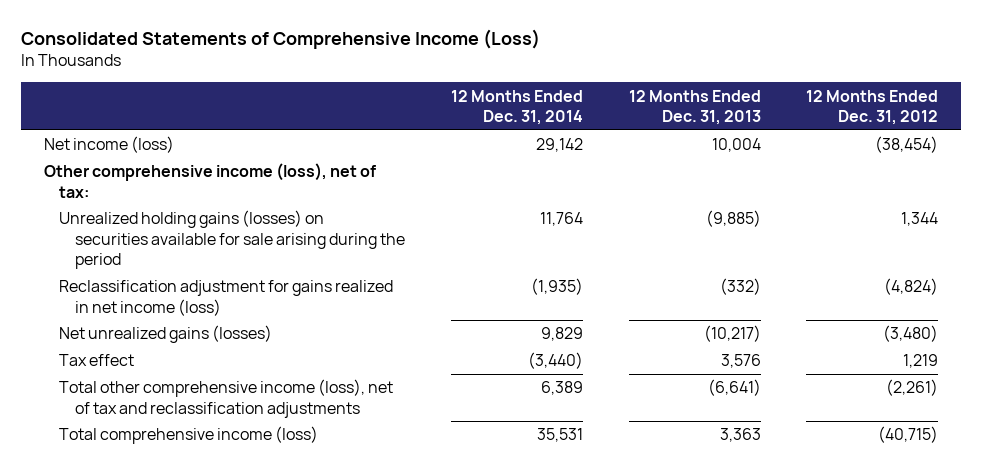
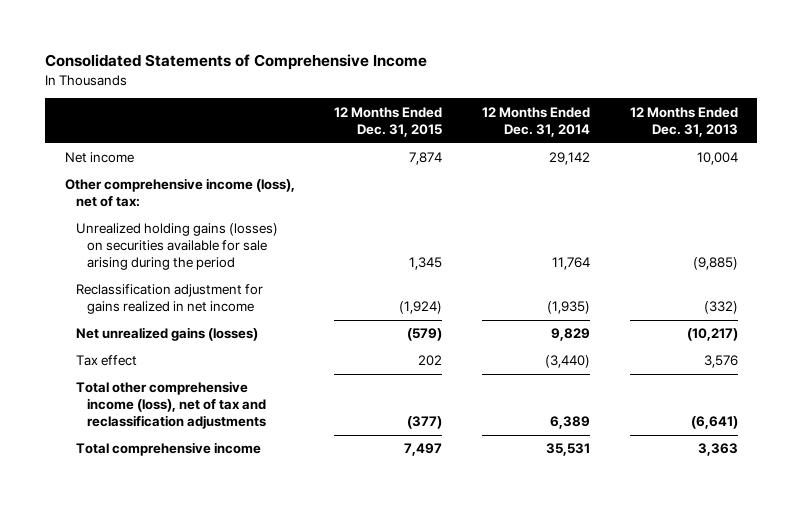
[20,29,540,50] Consolidated Statements of Comprehensive Income (Loss) -> [45,54,428,71] Consolidated Statements of Comprehensive Income
[806,89,939,125] 12 Months Ended Dec. 31, 2012 -> none
none -> [334,106,443,137] 12 Months Ended Dec. 31, 2015
[43,136,174,154] Net income (loss) -> [64,152,134,164] Net income
[59,280,394,316] Reclassification adjustment for gains realized in net income (loss) -> [75,284,263,315] Reclassification adjustment for gains realized in net income
[59,426,319,445] Total comprehensive income (loss) -> [75,442,261,457] Total comprehensive income

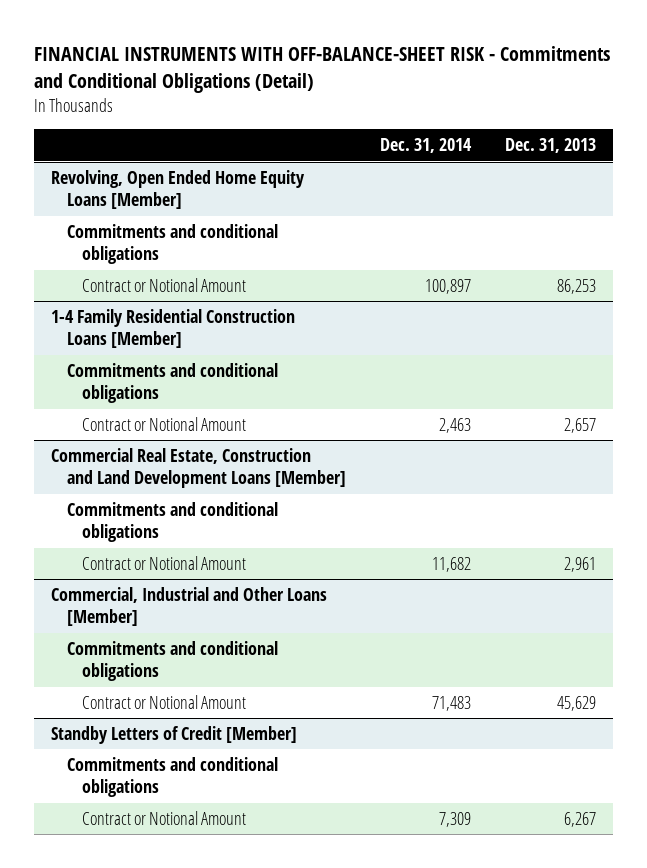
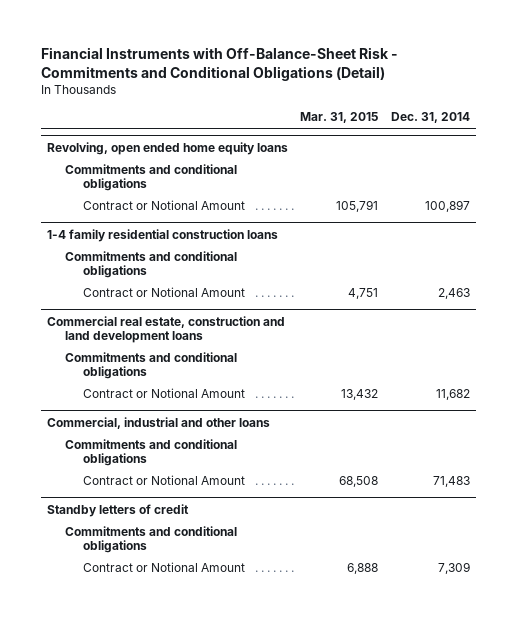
[34,46,611,94] FINANCIAL INSTRUMENTS WITH OFF-BALANCE-SHEET RISK - Commitments and Conditional Obligations (Detail) -> [40,47,398,81] Financial Instruments with Off-Balance-Sheet Risk - Commitments and Conditional Obligations (Detail)
[505,138,597,154] Dec. 31, 2013 -> none
none -> [300,112,379,124] Mar. 31, 2015
[51,169,306,210] Revolving, Open Ended Home Equity Loans [Member] -> [46,141,288,155] Revolving, open ended home equity loans
[51,308,296,349] 1-4 Family Residential Construction Loans [Member] -> [46,228,278,242] 1-4 family residential construction loans
[51,447,346,489] Commercial Real Estate, Construction and Land Development Loans [Member] -> [46,315,285,343] Commercial real estate, construction and land development loans
[51,586,328,627] Commercial, Industrial and Other Loans [Member] -> [46,416,270,429] Commercial, industrial and other loans
[51,725,298,744] Standby Letters of Credit [Member] -> [46,503,189,517] Standby letters of credit

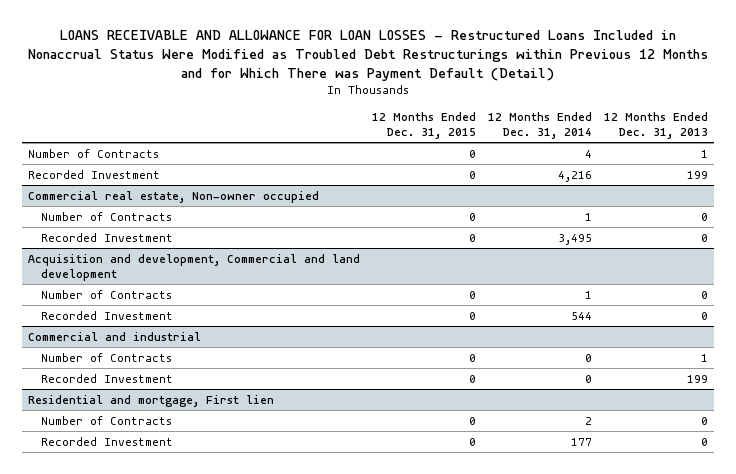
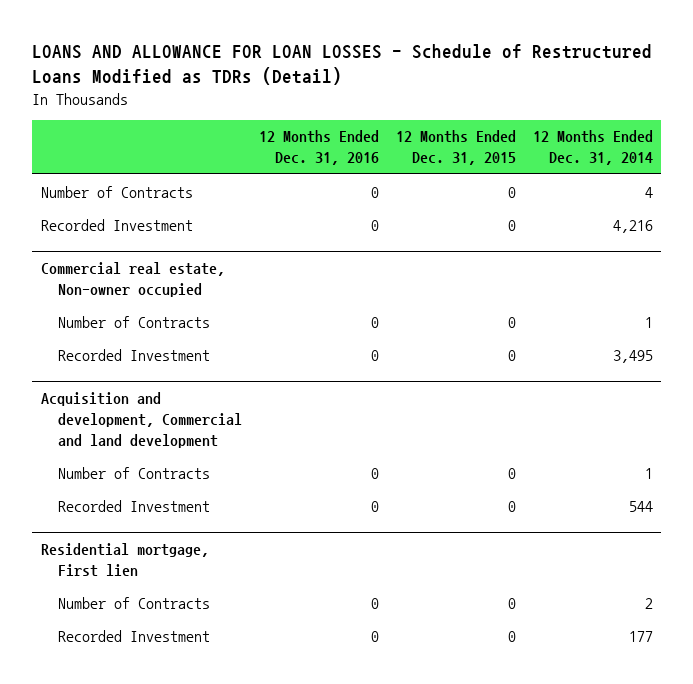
[27,30,708,81] LOANS RECEIVABLE AND ALLOWANCE FOR LOAN LOSSES - Restructured Loans Included in Nonaccrual Status Were Modified as Troubled Debt Restructurings within Previous 12 Months and for Which There was Payment Default (Detail) -> [32,44,653,86] LOANS AND ALLOWANCE FOR LOAN LOSSES - Schedule of Restructured Loans Modified as TDRs (Detail)
[604,111,709,139] 12 Months Ended Dec. 31, 2013 -> none
none -> [258,130,379,166] 12 Months Ended Dec. 31, 2016
[27,331,201,341] Commercial and industrial -> none
[40,352,172,362] Number of Contracts -> none
[40,373,173,383] Recorded Investment -> none
[27,394,274,407] Residential and mortgage, First lien -> [40,543,209,577] Residential mortgage, First lien

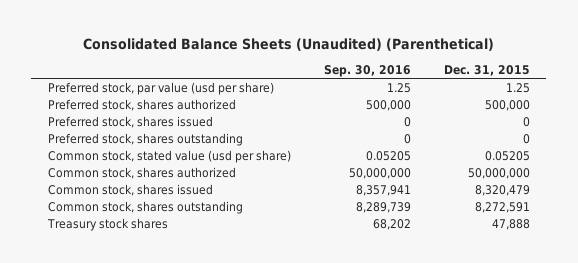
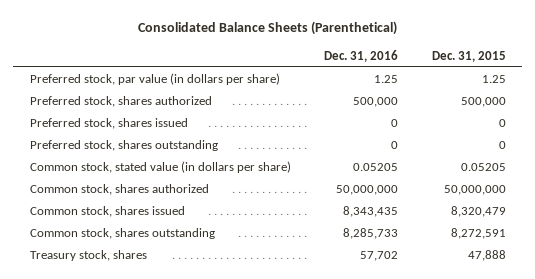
[82,38,494,52] Consolidated Balance Sheets (Unaudited) (Parenthetical) -> [137,21,397,36] Consolidated Balance Sheets (Parenthetical)
[323,64,411,77] Sep. 30, 2016 -> none
none -> [324,49,399,62] Dec. 31, 2016
[47,81,274,95] Preferred stock, par value (usd per share) -> [29,73,280,86] Preferred stock, par value (in dollars per share)
[47,149,291,163] Common stock, stated value (usd per share) -> [29,161,291,174] Common stock, stated value (in dollars per share)
[46,217,168,231] Treasury stock shares -> [29,250,147,262] Treasury stock, shares

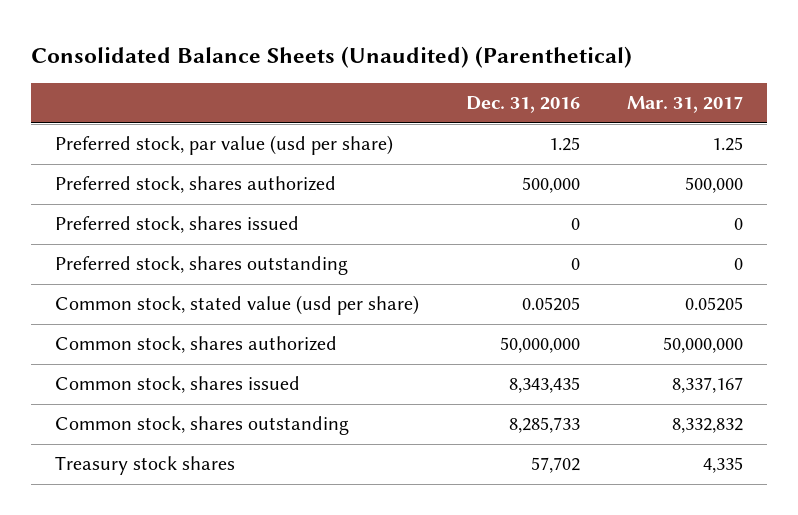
[137,21,397,36] Consolidated Balance Sheets (Parenthetical) -> [31,45,633,68] Consolidated Balance Sheets (Unaudited) (Parenthetical)
[431,50,506,62] Dec. 31, 2015 -> none
none -> [627,96,744,114] Mar. 31, 2017
[29,73,280,86] Preferred stock, par value (in dollars per share) -> [54,135,393,156] Preferred stock, par value (usd per share)
[29,161,291,174] Common stock, stated value (in dollars per share) -> [54,295,419,316] Common stock, stated value (usd per share)
[29,250,147,262] Treasury stock, shares -> [54,456,235,476] Treasury stock shares

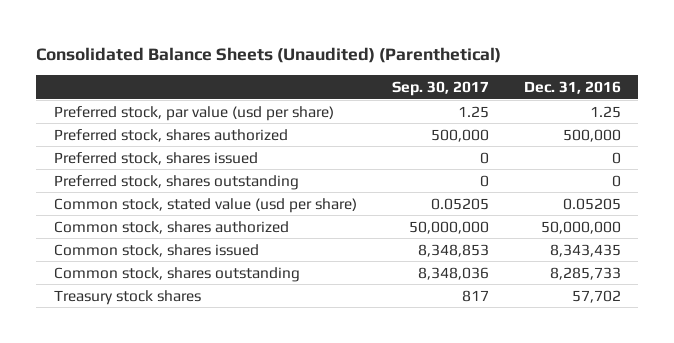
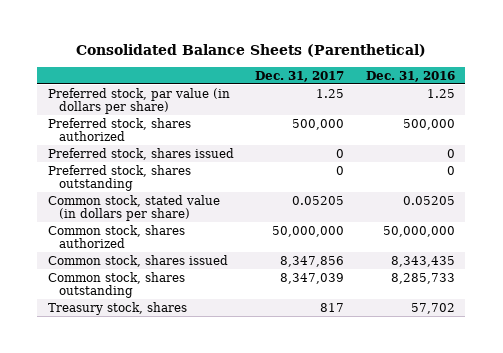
[35,46,501,63] Consolidated Balance Sheets (Unaudited) (Parenthetical) -> [76,44,427,58] Consolidated Balance Sheets (Parenthetical)
[391,80,489,96] Sep. 30, 2017 -> none
none -> [255,70,345,82] Dec. 31, 2017
[53,105,334,121] Preferred stock, par value (usd per share) -> [48,87,231,115] Preferred stock, par value (in dollars per share)
[53,197,357,213] Common stock, stated value (usd per share) -> [48,194,221,222] Common stock, stated value (in dollars per share)
[53,289,201,305] Treasury stock shares -> [48,301,188,315] Treasury stock, shares

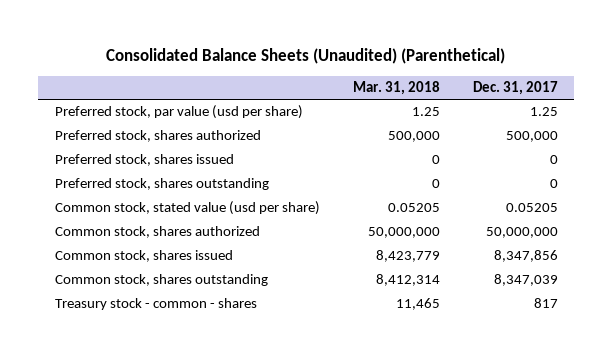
[76,44,427,58] Consolidated Balance Sheets (Parenthetical) -> [106,47,506,64] Consolidated Balance Sheets (Unaudited) (Parenthetical)
[365,70,455,82] Dec. 31, 2016 -> none
none -> [352,81,440,96] Mar. 31, 2018
[48,87,231,115] Preferred stock, par value (in dollars per share) -> [54,105,303,120] Preferred stock, par value (usd per share)
[48,194,221,222] Common stock, stated value (in dollars per share) -> [54,201,320,216] Common stock, stated value (usd per share)
[48,301,188,315] Treasury stock, shares -> [54,298,257,311] Treasury stock - common - shares

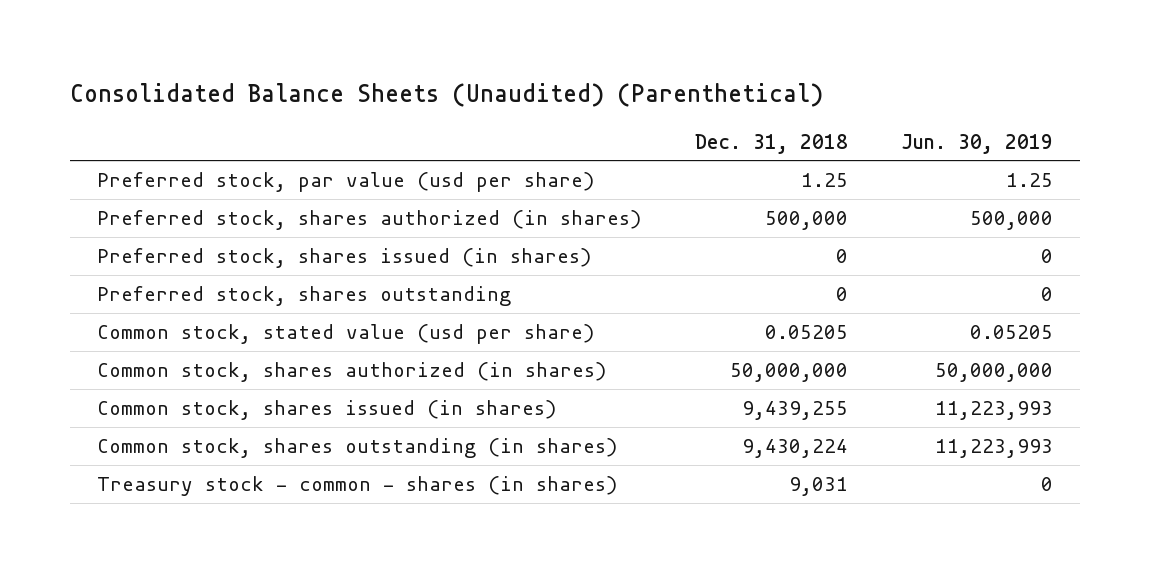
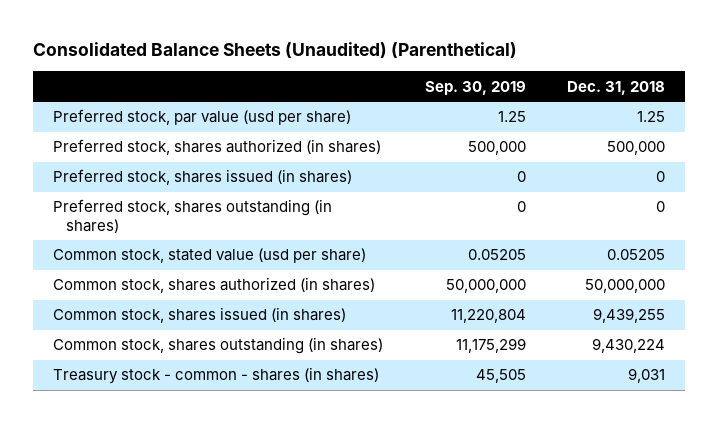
[901,133,1054,154] Jun. 30, 2019 -> none
none -> [424,80,526,95] Sep. 30, 2019
[96,285,511,306] Preferred stock, shares outstanding -> [53,199,333,233] Preferred stock, shares outstanding (in shares)

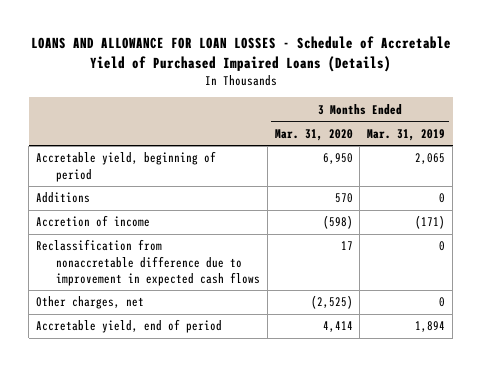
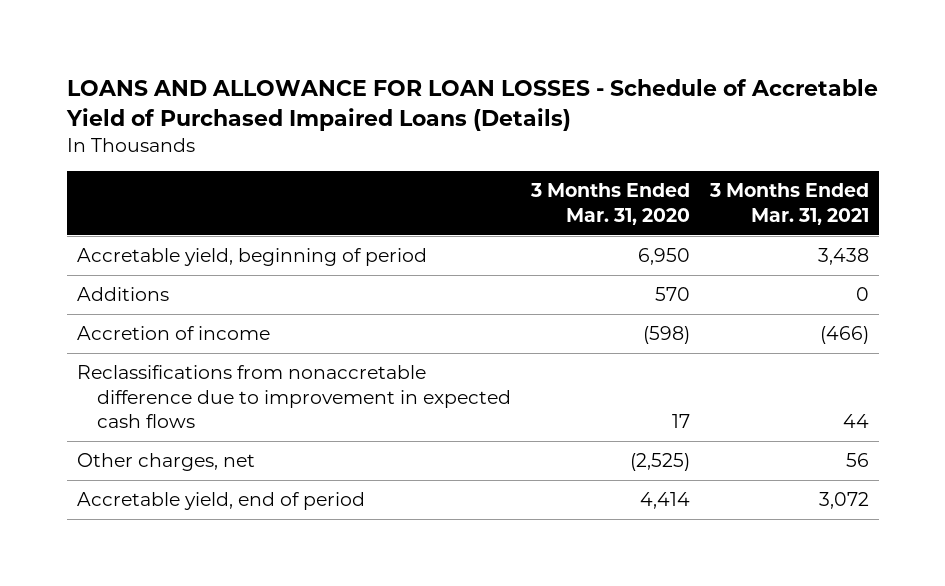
[367,128,446,141] Mar. 31, 2019 -> none
none -> [708,183,869,225] 3 Months Ended Mar. 31, 2021
[36,239,261,286] Reclassification from nonaccretable difference due to improvement in expected cash flows -> [76,365,511,428] Reclassifications from nonaccretable difference due to improvement in expected cash flows

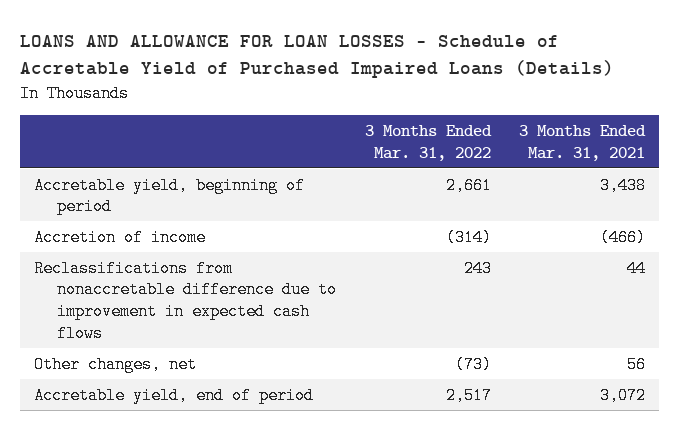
[529,183,690,225] 3 Months Ended Mar. 31, 2020 -> none
none -> [364,125,492,161] 3 Months Ended Mar. 31, 2022
[76,287,169,302] Additions -> none
[76,453,255,472] Other charges, net -> [34,355,198,373] Other changes, net

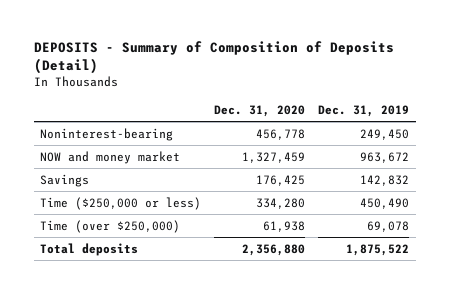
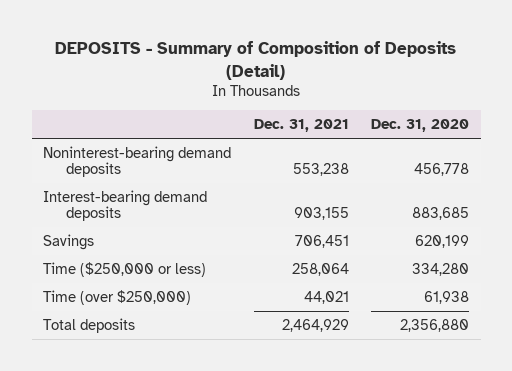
[318,105,410,118] Dec. 31, 2019 -> none
none -> [253,119,349,133] Dec. 31, 2021
[40,150,181,164] NOW and money market -> none
[40,127,174,141] Noninterest-bearing -> [43,145,232,178] Noninterest-bearing demand deposits
none -> [43,189,208,222] Interest-bearing demand deposits
[256,174,306,186] 176,425 -> [415,234,470,248] 620,199

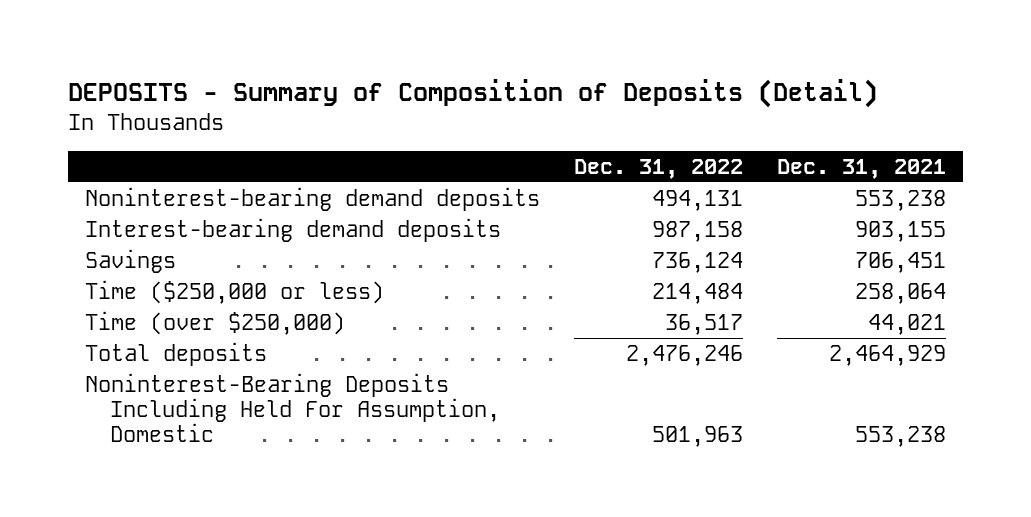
[371,119,470,133] Dec. 31, 2020 -> none
none -> [573,159,743,180] Dec. 31, 2022
none -> [84,372,501,442] Noninterest-Bearing Deposits Including Held For Assumption, Domestic

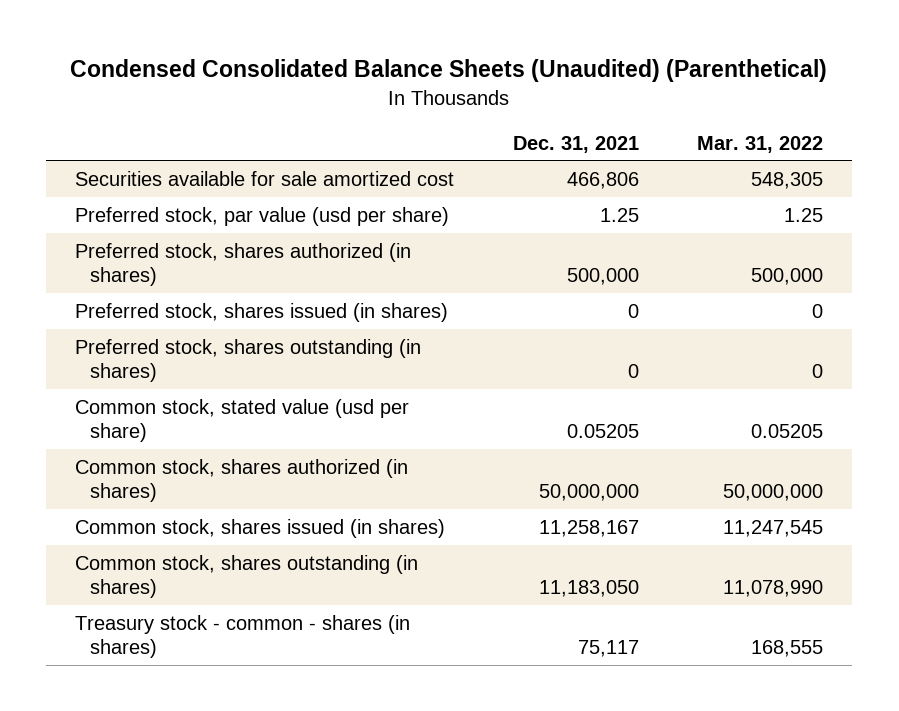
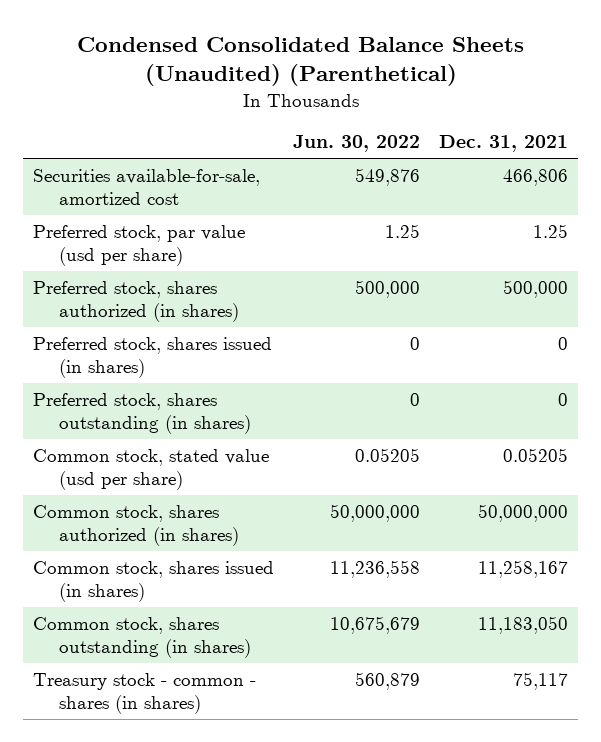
[697,135,824,153] Mar. 31, 2022 -> none
none -> [293,135,421,153] Jun. 30, 2022
[75,170,455,186] Securities available for sale amortized cost -> [32,168,260,206] Securities available-for-sale, amortized cost

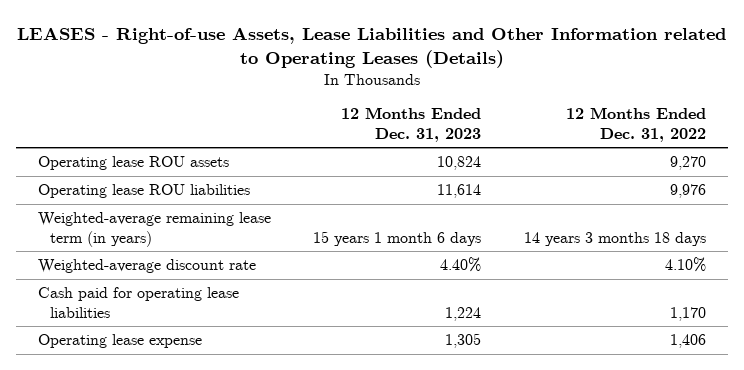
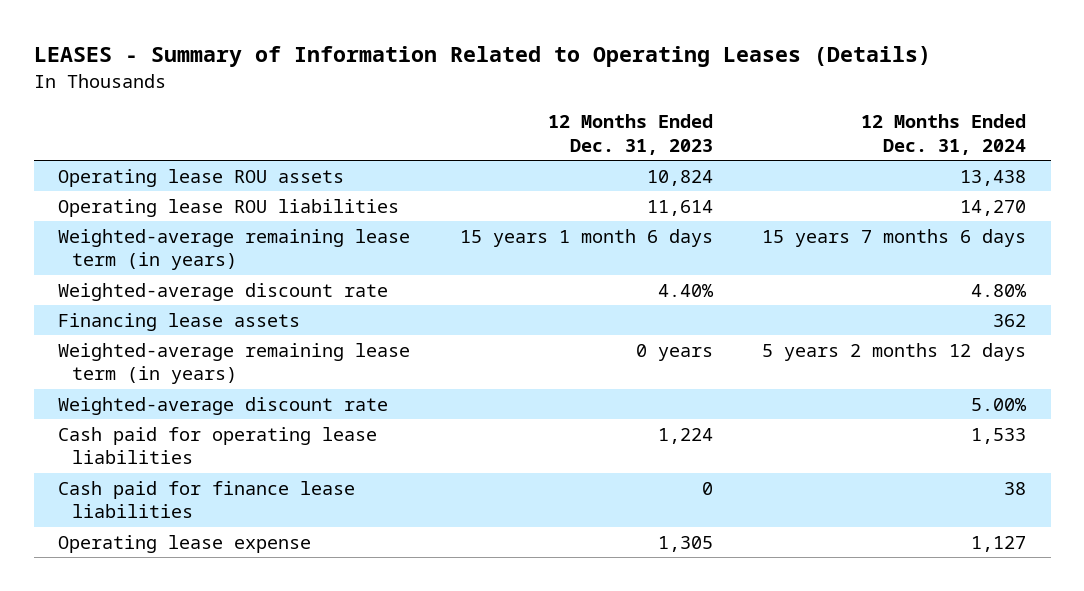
[16,26,726,68] LEASES - Right-of-use Assets, Lease Liabilities and Other Information related to Operating Leases (Details) -> [33,46,931,68] LEASES - Summary of Information Related to Operating Leases (Details)
[566,106,707,142] 12 Months Ended Dec. 31, 2022 -> none
none -> [860,113,1026,155] 12 Months Ended Dec. 31, 2024
none -> [58,312,301,331] Financing lease assets
none -> [58,342,411,385] Weighted-average remaining lease term (in years)
none -> [58,396,389,415] Weighted-average discount rate
none -> [58,480,356,519] Cash paid for finance lease liabilities

